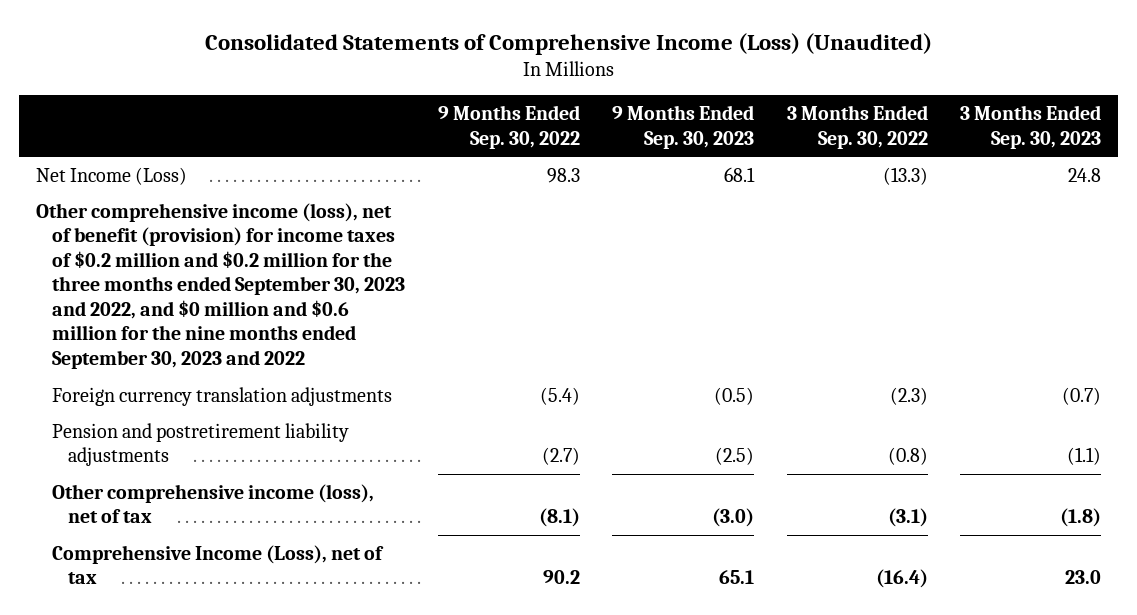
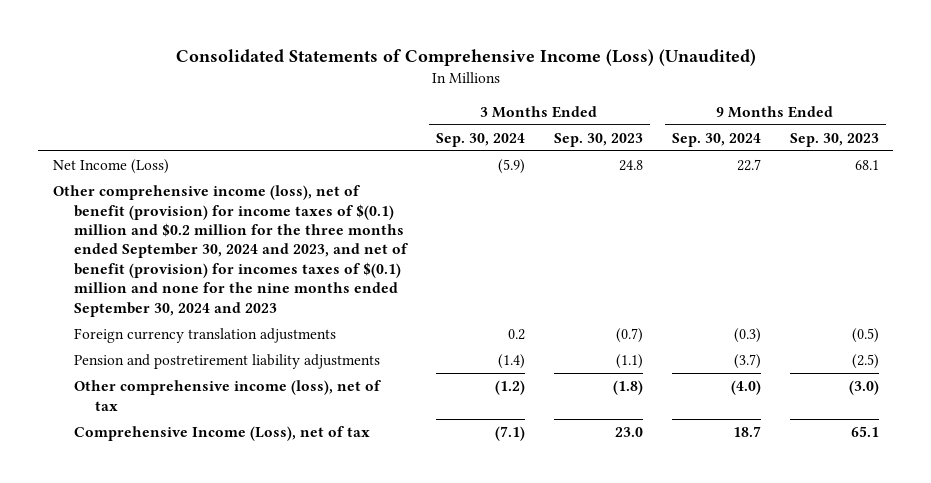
[437,105,580,149] 9 Months Ended Sep. 30, 2022 -> none
[786,105,928,149] 3 Months Ended Sep. 30, 2022 -> none
none -> [435,132,525,147] Sep. 30, 2024
none -> [671,132,761,147] Sep. 30, 2024
[35,202,405,370] Other comprehensive income (loss), net of benefit (provision) for income taxes of $0.2 million and $0.2 million for the three months ended September 30, 2023 and 2022, and $0 million and $0.6 million for the nine months ended September 30, 2023 and 2022 -> [52,185,408,317] Other comprehensive income (loss), net of benefit (provision) for income taxes of $(0.1) million and $0.2 million for the three months ended September 30, 2024 and 2023, and net of benefit (provision) for incomes taxes of $(0.1) million and none for the nine months ended September 30, 2024 and 2023

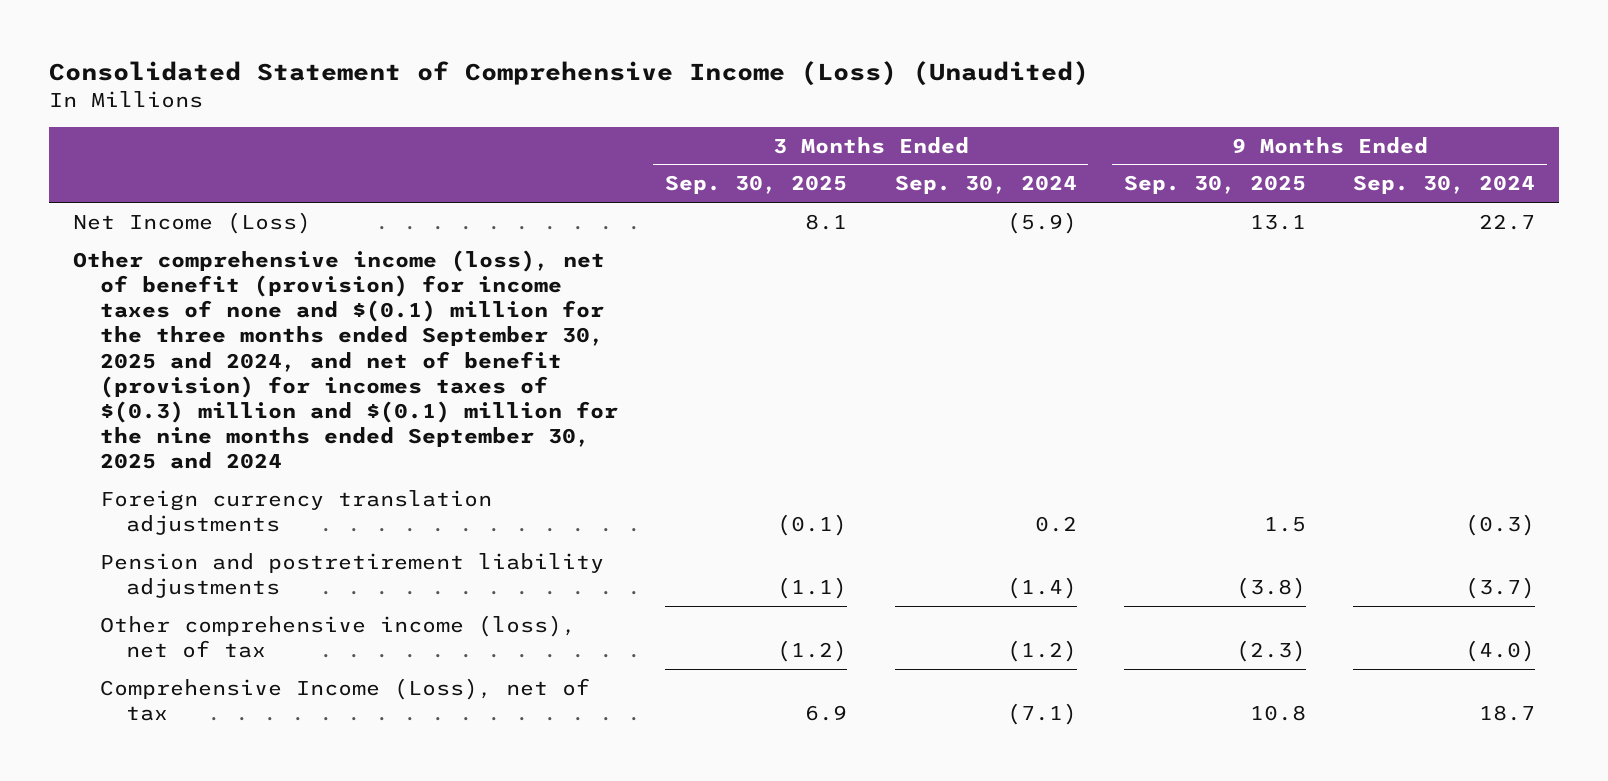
[175,49,756,67] Consolidated Statements of Comprehensive Income (Loss) (Unaudited) -> [49,61,1090,87] Consolidated Statement of Comprehensive Income (Loss) (Unaudited)
[553,132,643,147] Sep. 30, 2023 -> none
[789,132,879,147] Sep. 30, 2023 -> none
none -> [665,175,848,195] Sep. 30, 2025
none -> [1123,175,1306,195] Sep. 30, 2025
[52,185,408,317] Other comprehensive income (loss), net of benefit (provision) for income taxes of $(0.1) million and $0.2 million for the three months ended September 30, 2024 and 2023, and net of benefit (provision) for incomes taxes of $(0.1) million and none for the nine months ended September 30, 2024 and 2023 -> [73,249,618,470] Other comprehensive income (loss), net of benefit (provision) for income taxes of none and $(0.1) million for the three months ended September 30, 2025 and 2024, and net of benefit (provision) for incomes taxes of $(0.3) million and $(0.1) million for the nine months ended September 30, 2025 and 2024

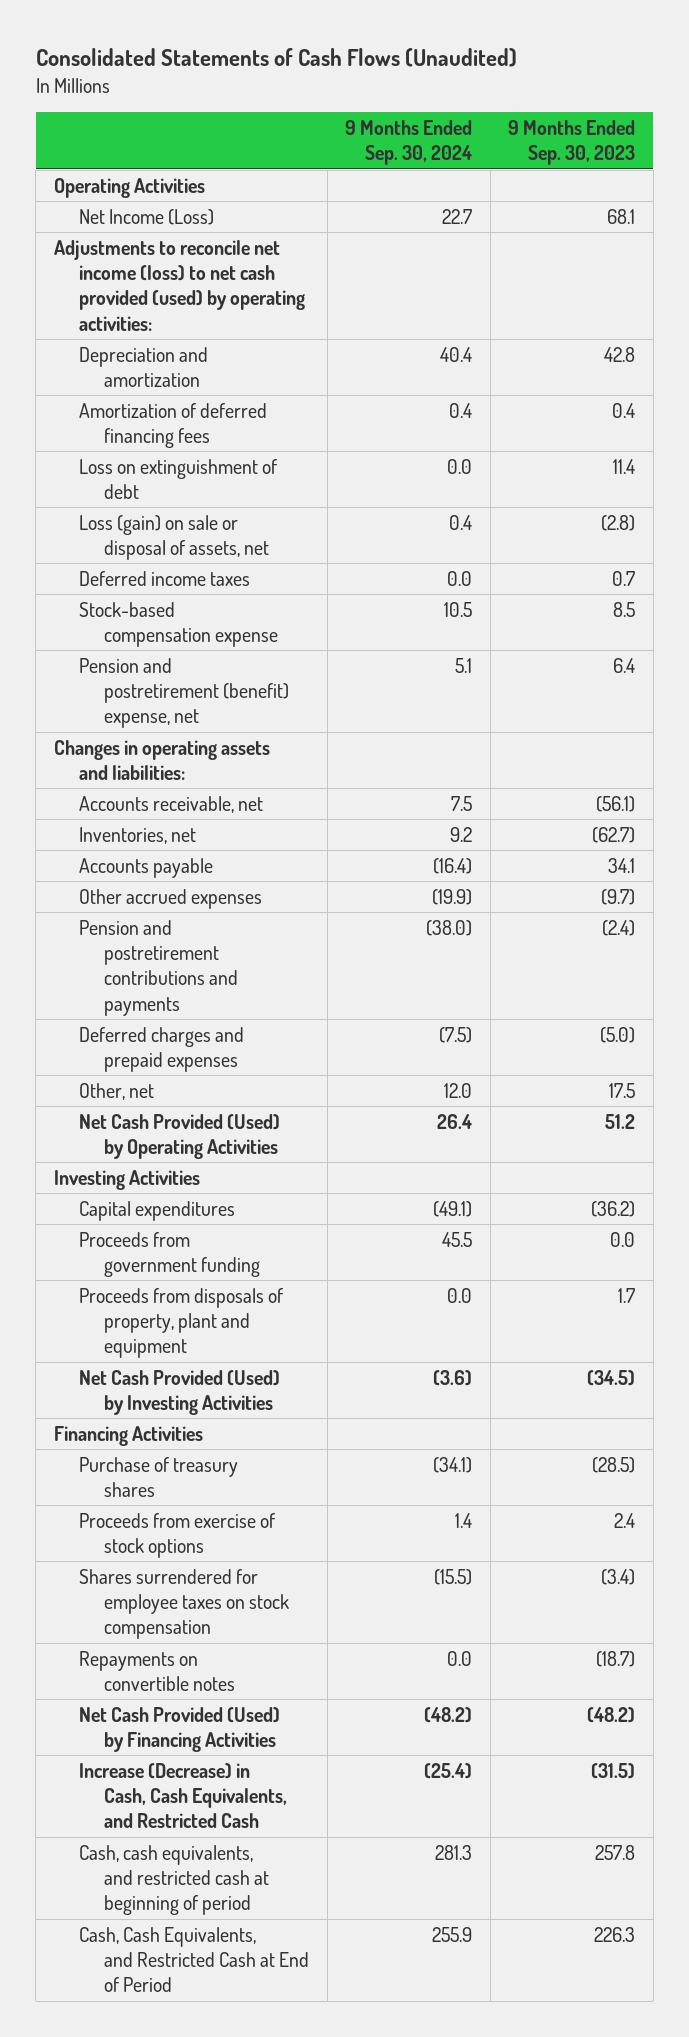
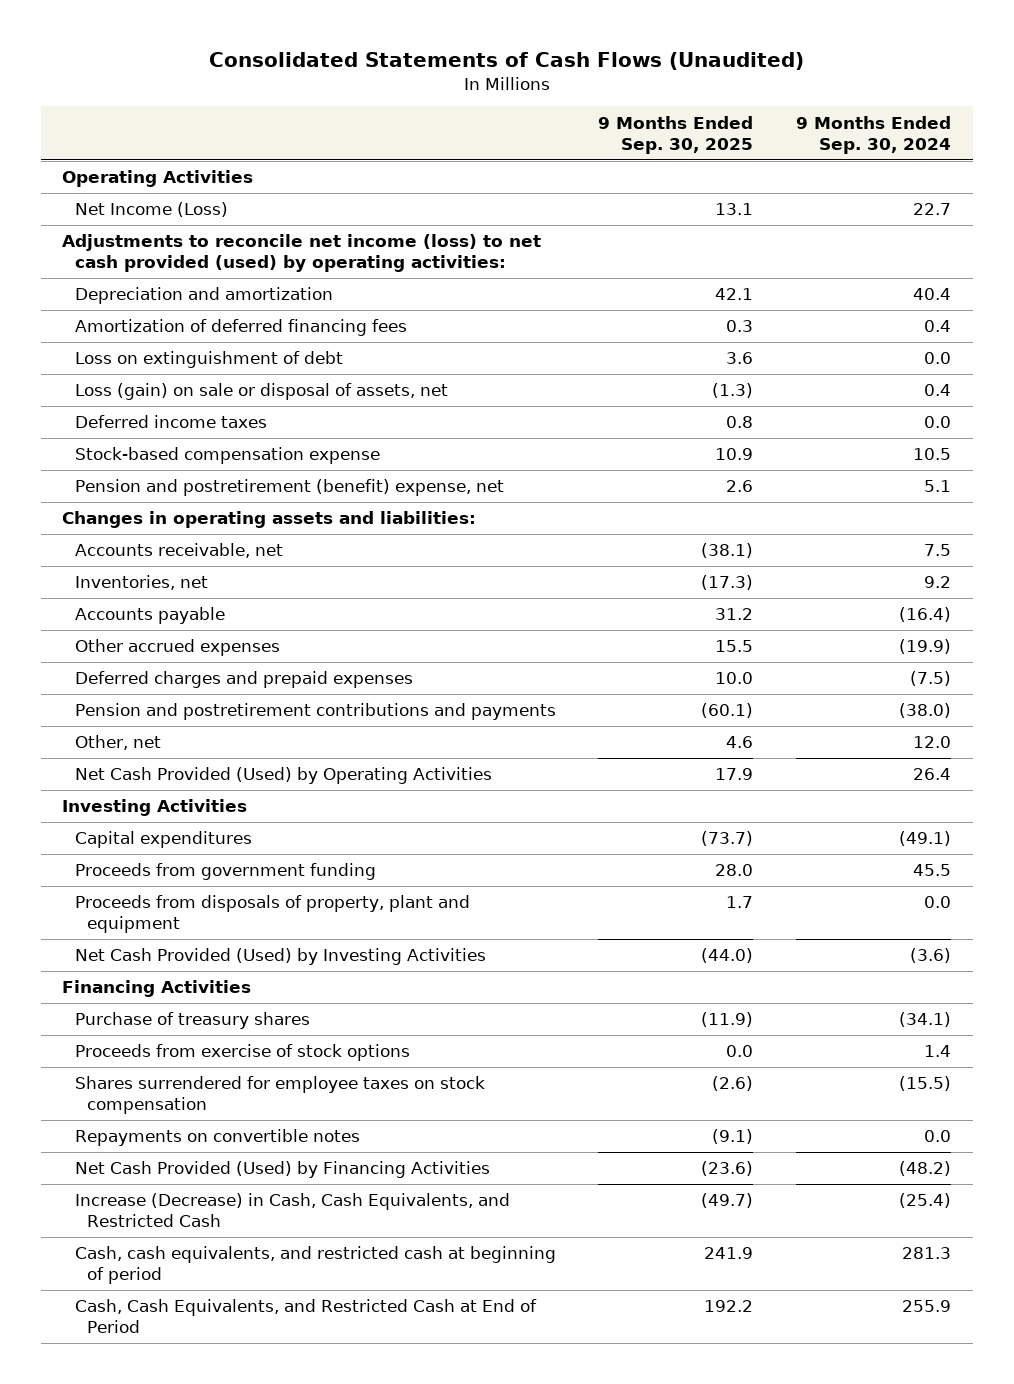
[508,120,636,166] 9 Months Ended Sep. 30, 2023 -> none
none -> [598,115,754,154] 9 Months Ended Sep. 30, 2025
[79,919,239,1016] Pension and postretirement contributions and payments -> [74,703,556,721] Pension and postretirement contributions and payments

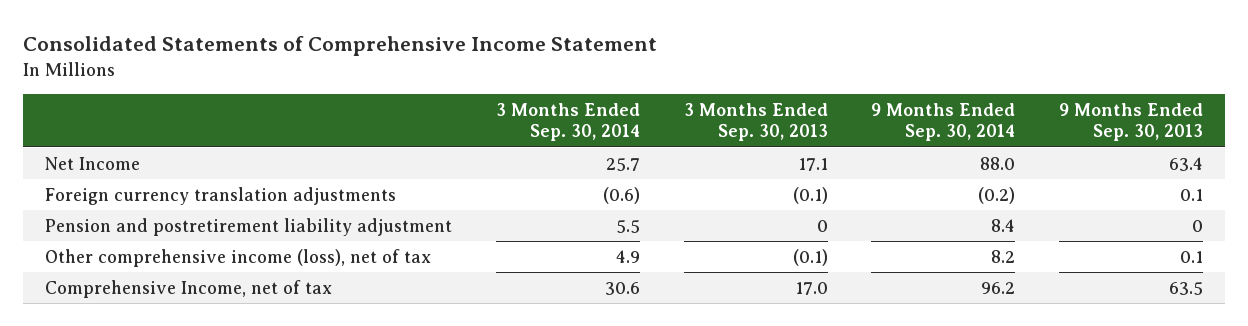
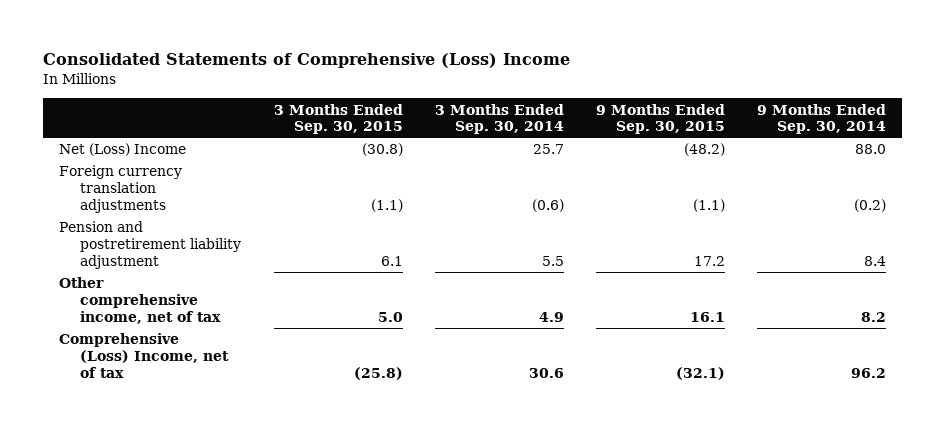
[23,36,658,57] Consolidated Statements of Comprehensive Income Statement -> [43,53,571,69] Consolidated Statements of Comprehensive (Loss) Income
[683,103,828,142] 3 Months Ended Sep. 30, 2013 -> none
[1059,103,1204,142] 9 Months Ended Sep. 30, 2013 -> none
none -> [273,103,403,135] 3 Months Ended Sep. 30, 2015
none -> [595,103,725,135] 9 Months Ended Sep. 30, 2015
[44,156,140,170] Net Income -> [59,143,187,157] Net (Loss) Income
[44,248,431,267] Other comprehensive income (loss), net of tax -> [59,277,222,324] Other comprehensive income, net of tax
[44,279,332,298] Comprehensive Income, net of tax -> [59,333,230,378] Comprehensive (Loss) Income, net of tax

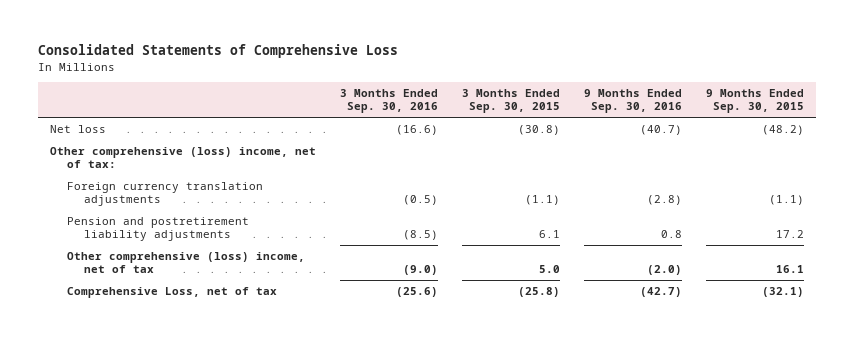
[43,53,571,69] Consolidated Statements of Comprehensive (Loss) Income -> [38,44,399,59] Consolidated Statements of Comprehensive Loss
[434,103,564,135] 3 Months Ended Sep. 30, 2014 -> none
[757,103,887,135] 9 Months Ended Sep. 30, 2014 -> none
none -> [340,88,439,114] 3 Months Ended Sep. 30, 2016
none -> [584,88,683,114] 9 Months Ended Sep. 30, 2016
[59,143,187,157] Net (Loss) Income -> [50,124,107,133] Net loss
none -> [50,146,317,169] Other comprehensive (loss) income, net of tax:
[59,221,242,269] Pension and postretirement liability adjustment -> [66,216,249,242] Pension and postretirement liability adjustments
[59,277,222,324] Other comprehensive income, net of tax -> [66,251,305,274] Other comprehensive (loss) income, net of tax
[59,333,230,378] Comprehensive (Loss) Income, net of tax -> [66,286,277,298] Comprehensive Loss, net of tax

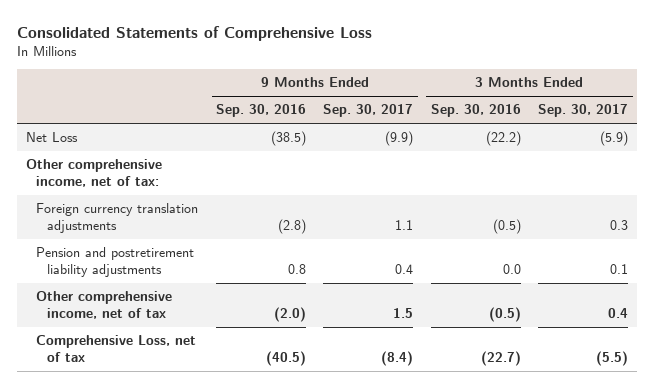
[462,88,561,114] 3 Months Ended Sep. 30, 2015 -> none
[706,88,805,114] 9 Months Ended Sep. 30, 2015 -> none
none -> [323,104,414,118] Sep. 30, 2017
none -> [538,104,629,118] Sep. 30, 2017
[50,124,107,133] Net loss -> [26,132,79,143] Net Loss
[396,124,439,135] (16.6) -> [485,131,521,147] (22.2)
[640,124,683,135] (40.7) -> [270,131,306,147] (38.5)
[50,146,317,169] Other comprehensive (loss) income, net of tax: -> [26,159,163,188] Other comprehensive income, net of tax:
[403,230,439,241] (8.5) -> [502,264,521,275] 0.0
[66,251,305,274] Other comprehensive (loss) income, net of tax -> [36,291,173,320] Other comprehensive income, net of tax
[403,265,439,276] (9.0) -> [488,307,521,323] (0.5)
[396,286,439,297] (25.6) -> [480,351,521,367] (22.7)
[640,286,683,297] (42.7) -> [265,351,306,367] (40.5)

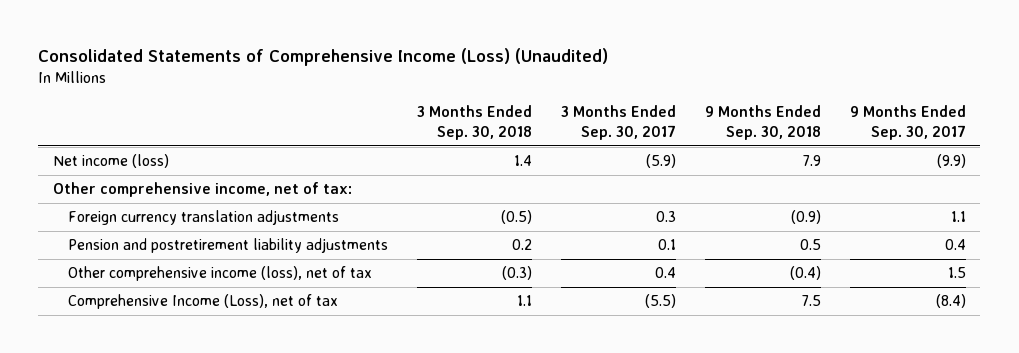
[17,25,373,41] Consolidated Statements of Comprehensive Loss -> [38,48,609,67] Consolidated Statements of Comprehensive Income (Loss) (Unaudited)
[215,104,306,118] Sep. 30, 2016 -> none
[430,104,521,118] Sep. 30, 2016 -> none
none -> [416,105,532,141] 3 Months Ended Sep. 30, 2018
none -> [704,105,821,141] 9 Months Ended Sep. 30, 2018
[26,132,79,143] Net Loss -> [52,154,169,169] Net income (loss)
[36,291,173,320] Other comprehensive income, net of tax -> [67,266,372,282] Other comprehensive income (loss), net of tax
[36,335,197,363] Comprehensive Loss, net of tax -> [67,294,338,310] Comprehensive Income (Loss), net of tax

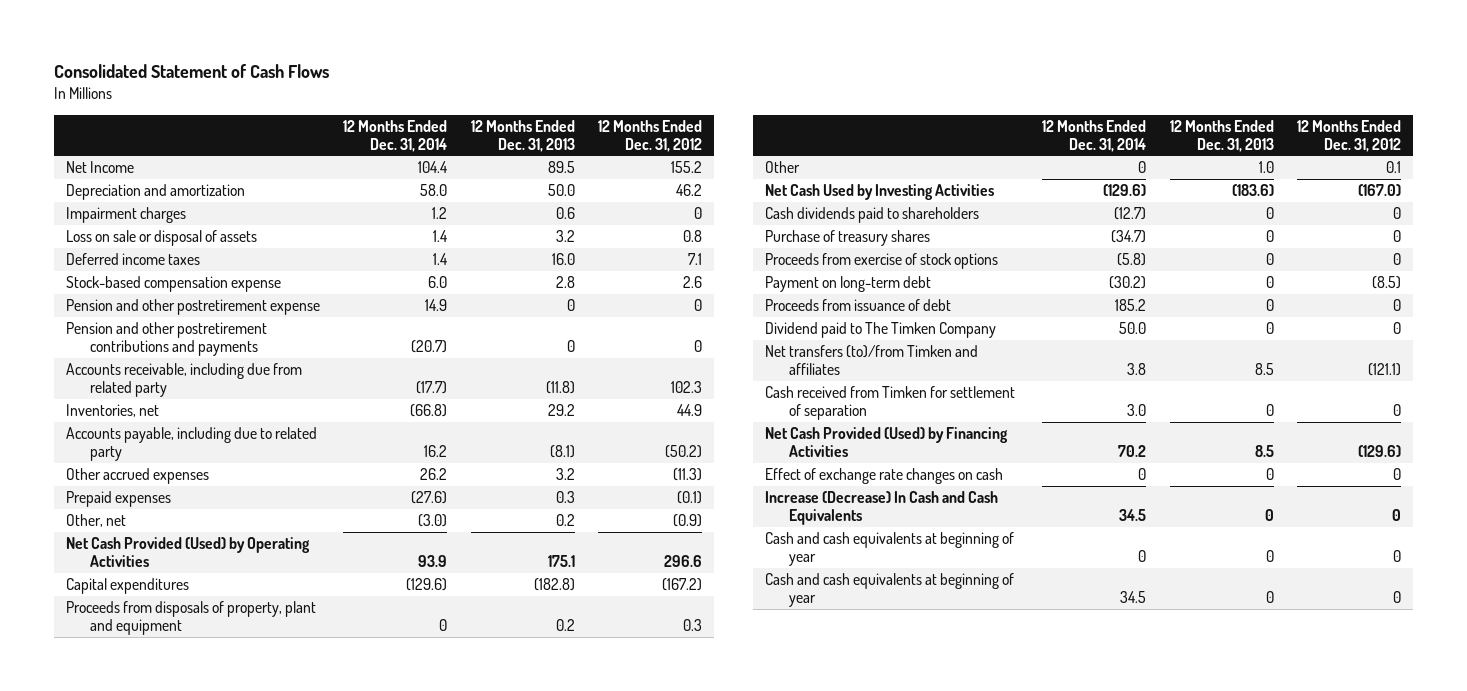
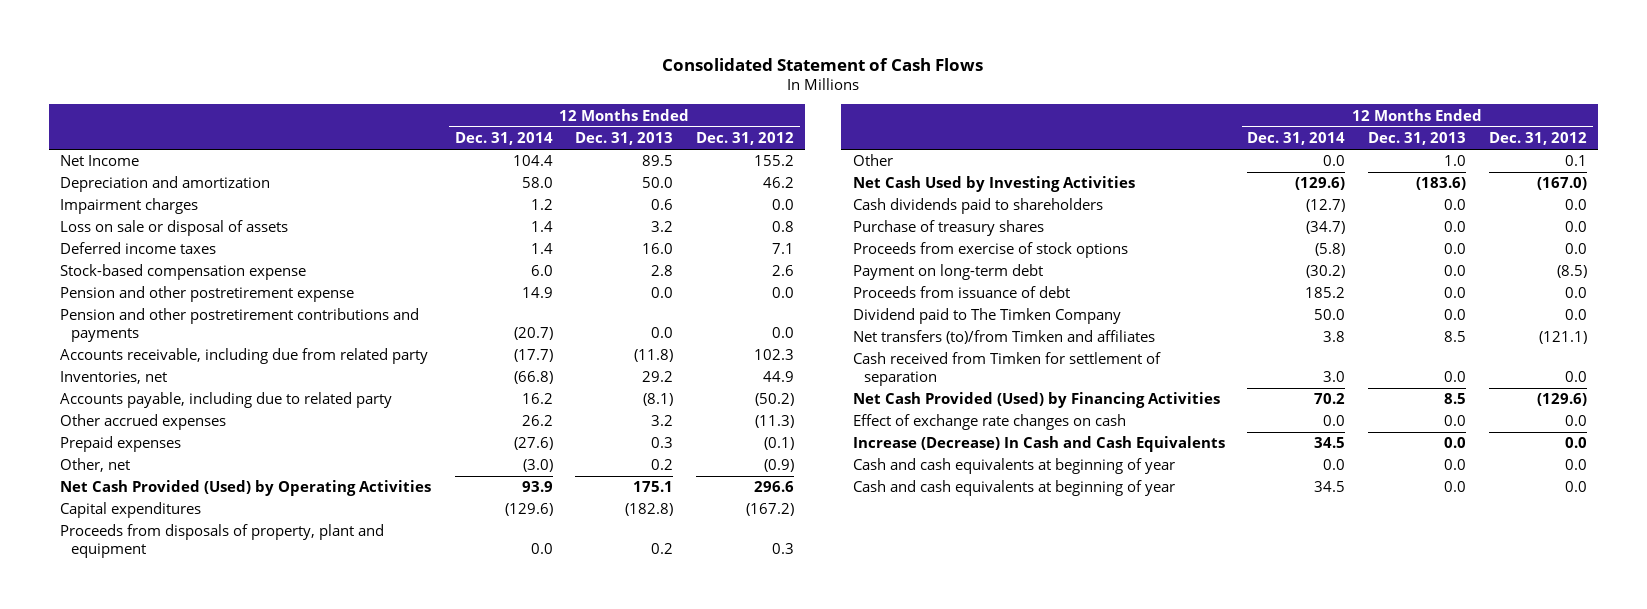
[694,206,703,219] 0 -> [772,199,795,211] 0.0
[566,298,575,311] 0 -> [651,287,674,299] 0.0
[694,298,703,311] 0 -> [772,287,795,299] 0.0
[566,340,575,353] 0 -> [651,327,674,339] 0.0
[694,340,703,353] 0 -> [772,327,795,339] 0.0
[439,619,448,632] 0 -> [530,543,553,555] 0.0
[1138,160,1147,173] 0 -> [1323,155,1346,167] 0.0
[1265,206,1274,219] 0 -> [1444,199,1467,211] 0.0
[1393,206,1402,219] 0 -> [1564,199,1587,211] 0.0
[1265,229,1274,242] 0 -> [1444,221,1467,233] 0.0
[1393,229,1402,242] 0 -> [1564,221,1587,233] 0.0
[1265,252,1274,265] 0 -> [1444,243,1467,255] 0.0
[1393,252,1402,265] 0 -> [1564,243,1587,255] 0.0
[1265,275,1274,288] 0 -> [1444,265,1467,277] 0.0
[1265,298,1274,311] 0 -> [1444,287,1467,299] 0.0
[1393,298,1402,311] 0 -> [1564,287,1587,299] 0.0
[1265,321,1274,334] 0 -> [1444,309,1467,321] 0.0
[1393,321,1402,334] 0 -> [1564,309,1587,321] 0.0
[1265,404,1274,417] 0 -> [1444,371,1467,383] 0.0
[1393,404,1402,417] 0 -> [1564,371,1587,383] 0.0
[1138,467,1147,480] 0 -> [1323,415,1346,427] 0.0
[1265,467,1274,480] 0 -> [1444,415,1467,427] 0.0
[1393,467,1402,480] 0 -> [1564,415,1587,427] 0.0
[1264,509,1274,522] 0 -> [1444,437,1467,449] 0.0
[1392,509,1402,522] 0 -> [1564,437,1587,449] 0.0
[1138,550,1147,563] 0 -> [1323,459,1346,471] 0.0
[1265,550,1274,563] 0 -> [1444,459,1467,471] 0.0
[1393,550,1402,563] 0 -> [1564,459,1587,471] 0.0
[1265,591,1274,604] 0 -> [1444,481,1467,493] 0.0
[1393,591,1402,604] 0 -> [1564,481,1587,493] 0.0

